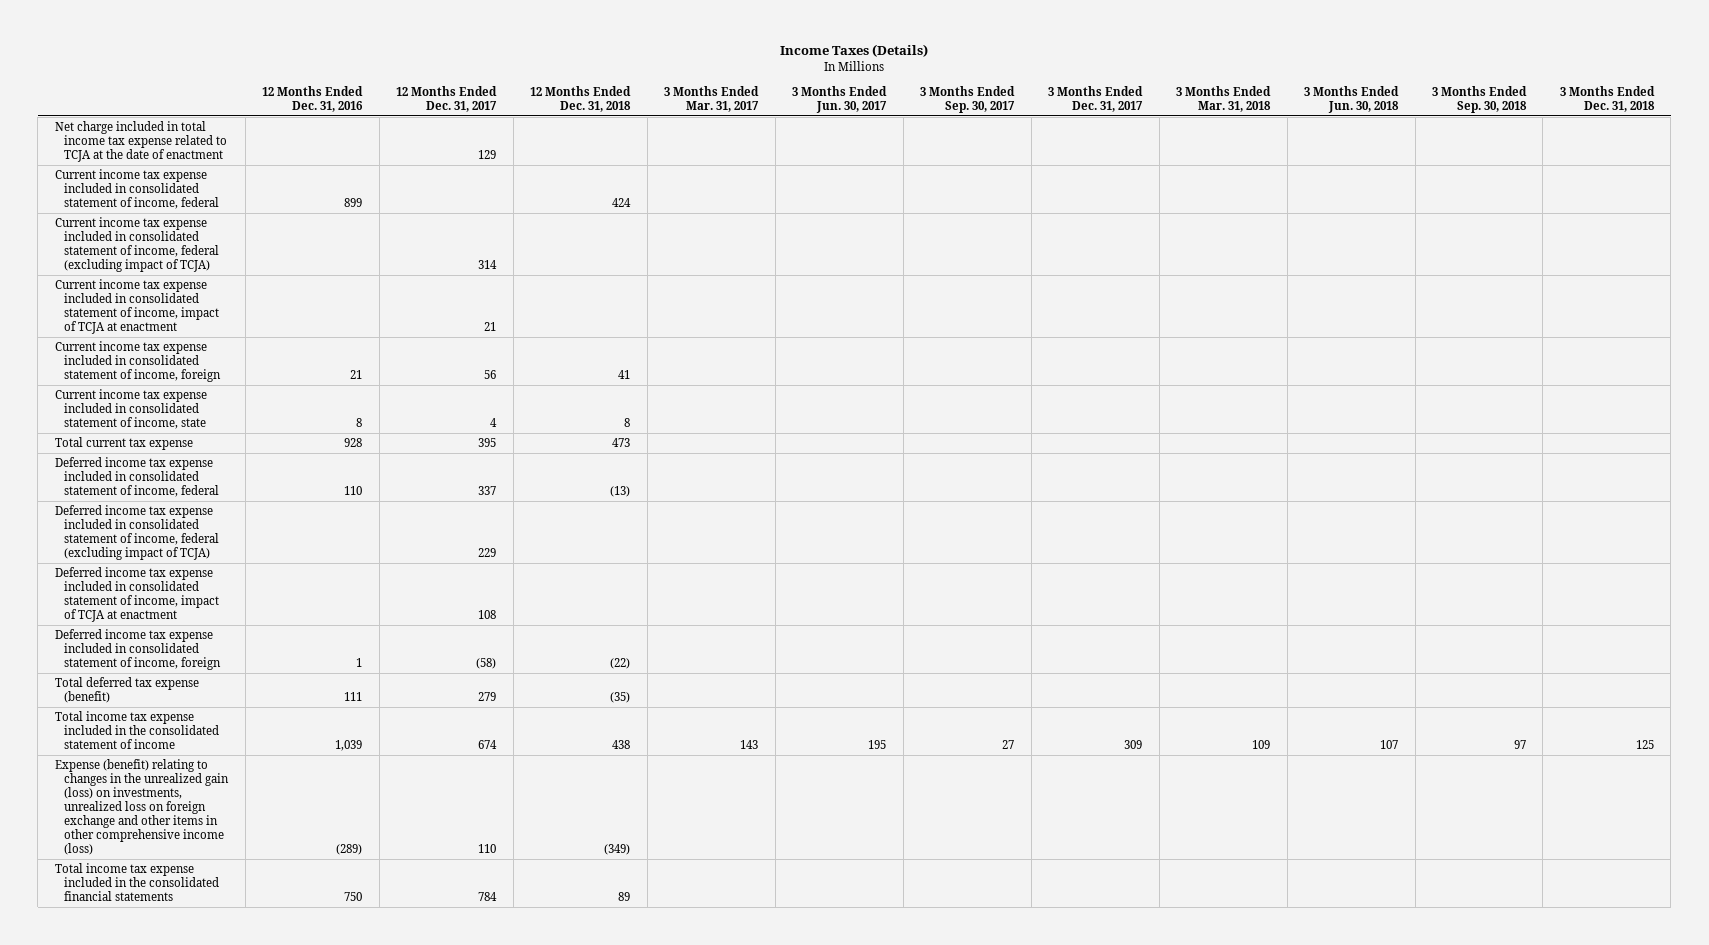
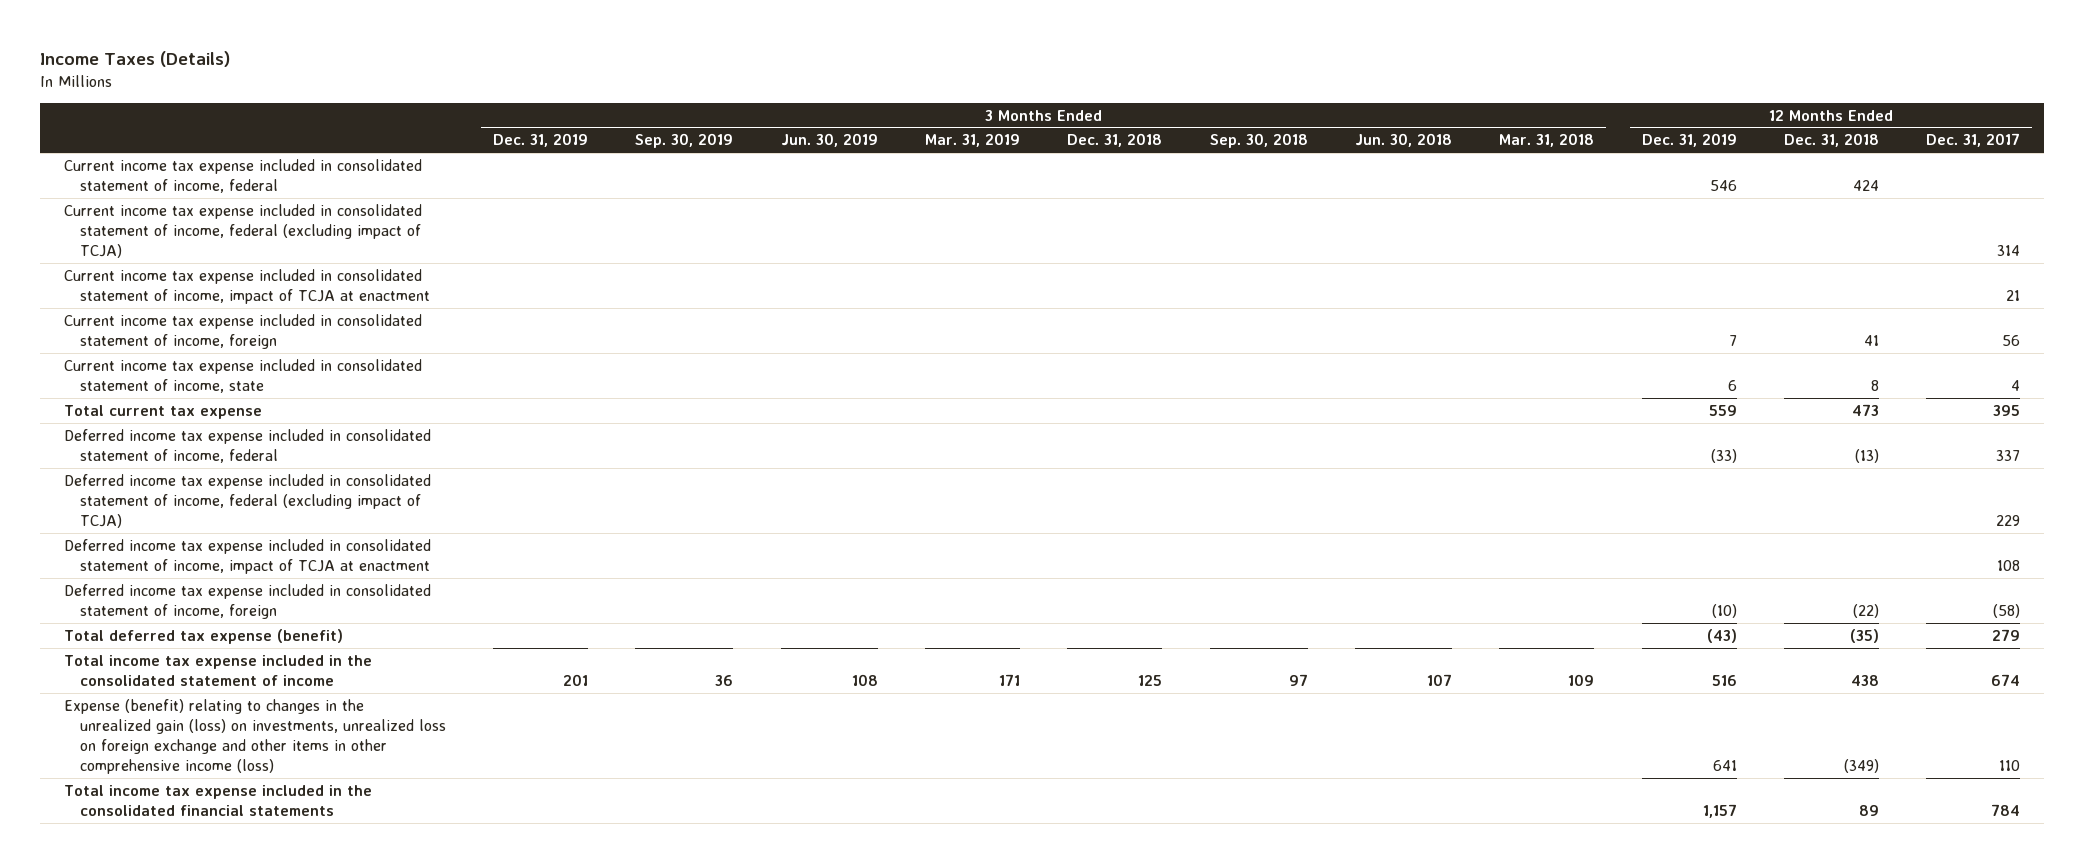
[262,86,364,113] 12 Months Ended Dec. 31, 2016 -> none
[664,86,760,113] 3 Months Ended Mar. 31, 2017 -> none
[792,86,888,114] 3 Months Ended Jun. 30, 2017 -> none
[920,86,1016,114] 3 Months Ended Sep. 30, 2017 -> none
[1048,86,1144,113] 3 Months Ended Dec. 31, 2017 -> none
none -> [493,133,589,148] Dec. 31, 2019
none -> [635,133,734,149] Sep. 30, 2019
none -> [780,133,878,148] Jun. 30, 2019
none -> [925,133,1021,148] Mar. 31, 2019
none -> [1641,133,1737,148] Dec. 31, 2019
[54,121,228,163] Net charge included in total income tax expense related to TCJA at the date of enactment -> none

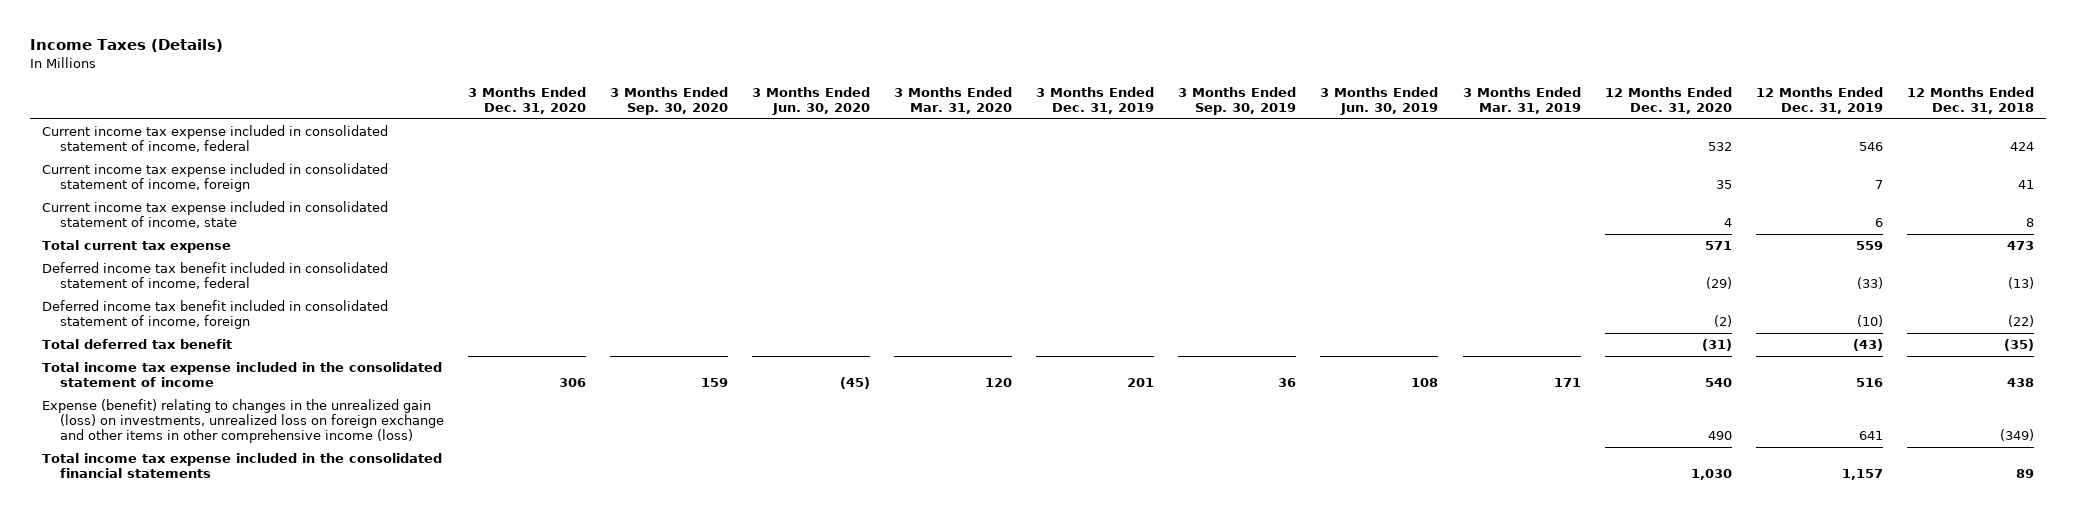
[1067,133,1163,148] Dec. 31, 2018 -> none
[1209,133,1308,149] Sep. 30, 2018 -> none
[1354,133,1452,148] Jun. 30, 2018 -> none
[1499,133,1595,148] Mar. 31, 2018 -> none
[1926,133,2021,148] Dec. 31, 2017 -> none
none -> [467,86,586,114] 3 Months Ended Dec. 31, 2020
none -> [609,86,728,115] 3 Months Ended Sep. 30, 2020
none -> [752,86,871,115] 3 Months Ended Jun. 30, 2020
none -> [894,86,1013,114] 3 Months Ended Mar. 31, 2020
none -> [1604,86,1732,114] 12 Months Ended Dec. 31, 2020
[63,203,422,259] Current income tax expense included in consolidated statement of income, federal (excluding impact of TCJA) -> none
[63,268,430,304] Current income tax expense included in consolidated statement of income, impact of TCJA at enactment -> none
[63,473,431,529] Deferred income tax expense included in consolidated statement of income, federal (excluding impact of TCJA) -> none
[63,538,431,574] Deferred income tax expense included in consolidated statement of income, impact of TCJA at enactment -> none
[63,428,431,463] Deferred income tax expense included in consolidated statement of income, federal -> [41,262,388,290] Deferred income tax benefit included in consolidated statement of income, federal
[63,583,431,619] Deferred income tax expense included in consolidated statement of income, foreign -> [41,300,388,330] Deferred income tax benefit included in consolidated statement of income, foreign
[63,628,343,644] Total deferred tax expense (benefit) -> [41,339,232,350] Total deferred tax benefit

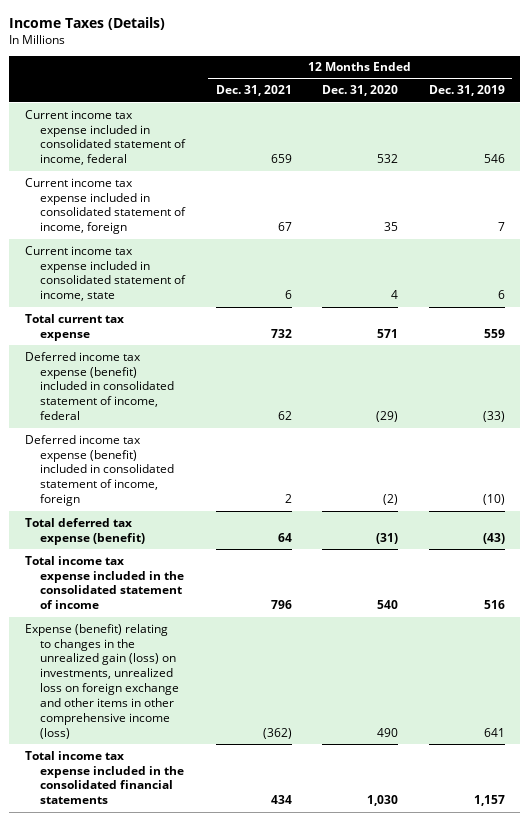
[467,86,586,114] 3 Months Ended Dec. 31, 2020 -> none
[609,86,728,115] 3 Months Ended Sep. 30, 2020 -> none
[752,86,871,115] 3 Months Ended Jun. 30, 2020 -> none
[894,86,1013,114] 3 Months Ended Mar. 31, 2020 -> none
[1036,86,1155,114] 3 Months Ended Dec. 31, 2019 -> none
[1178,86,1297,115] 3 Months Ended Sep. 30, 2019 -> none
[1320,86,1439,115] 3 Months Ended Jun. 30, 2019 -> none
[1462,86,1581,114] 3 Months Ended Mar. 31, 2019 -> none
[1906,86,2034,114] 12 Months Ended Dec. 31, 2018 -> none
none -> [215,85,292,97] Dec. 31, 2021
[41,262,388,290] Deferred income tax benefit included in consolidated statement of income, federal -> [24,351,175,421] Deferred income tax expense (benefit) included in consolidated statement of income, federal
[41,300,388,330] Deferred income tax benefit included in consolidated statement of income, foreign -> [24,434,175,507] Deferred income tax expense (benefit) included in consolidated statement of income, foreign
[41,339,232,350] Total deferred tax benefit -> [24,517,146,545] Total deferred tax expense (benefit)

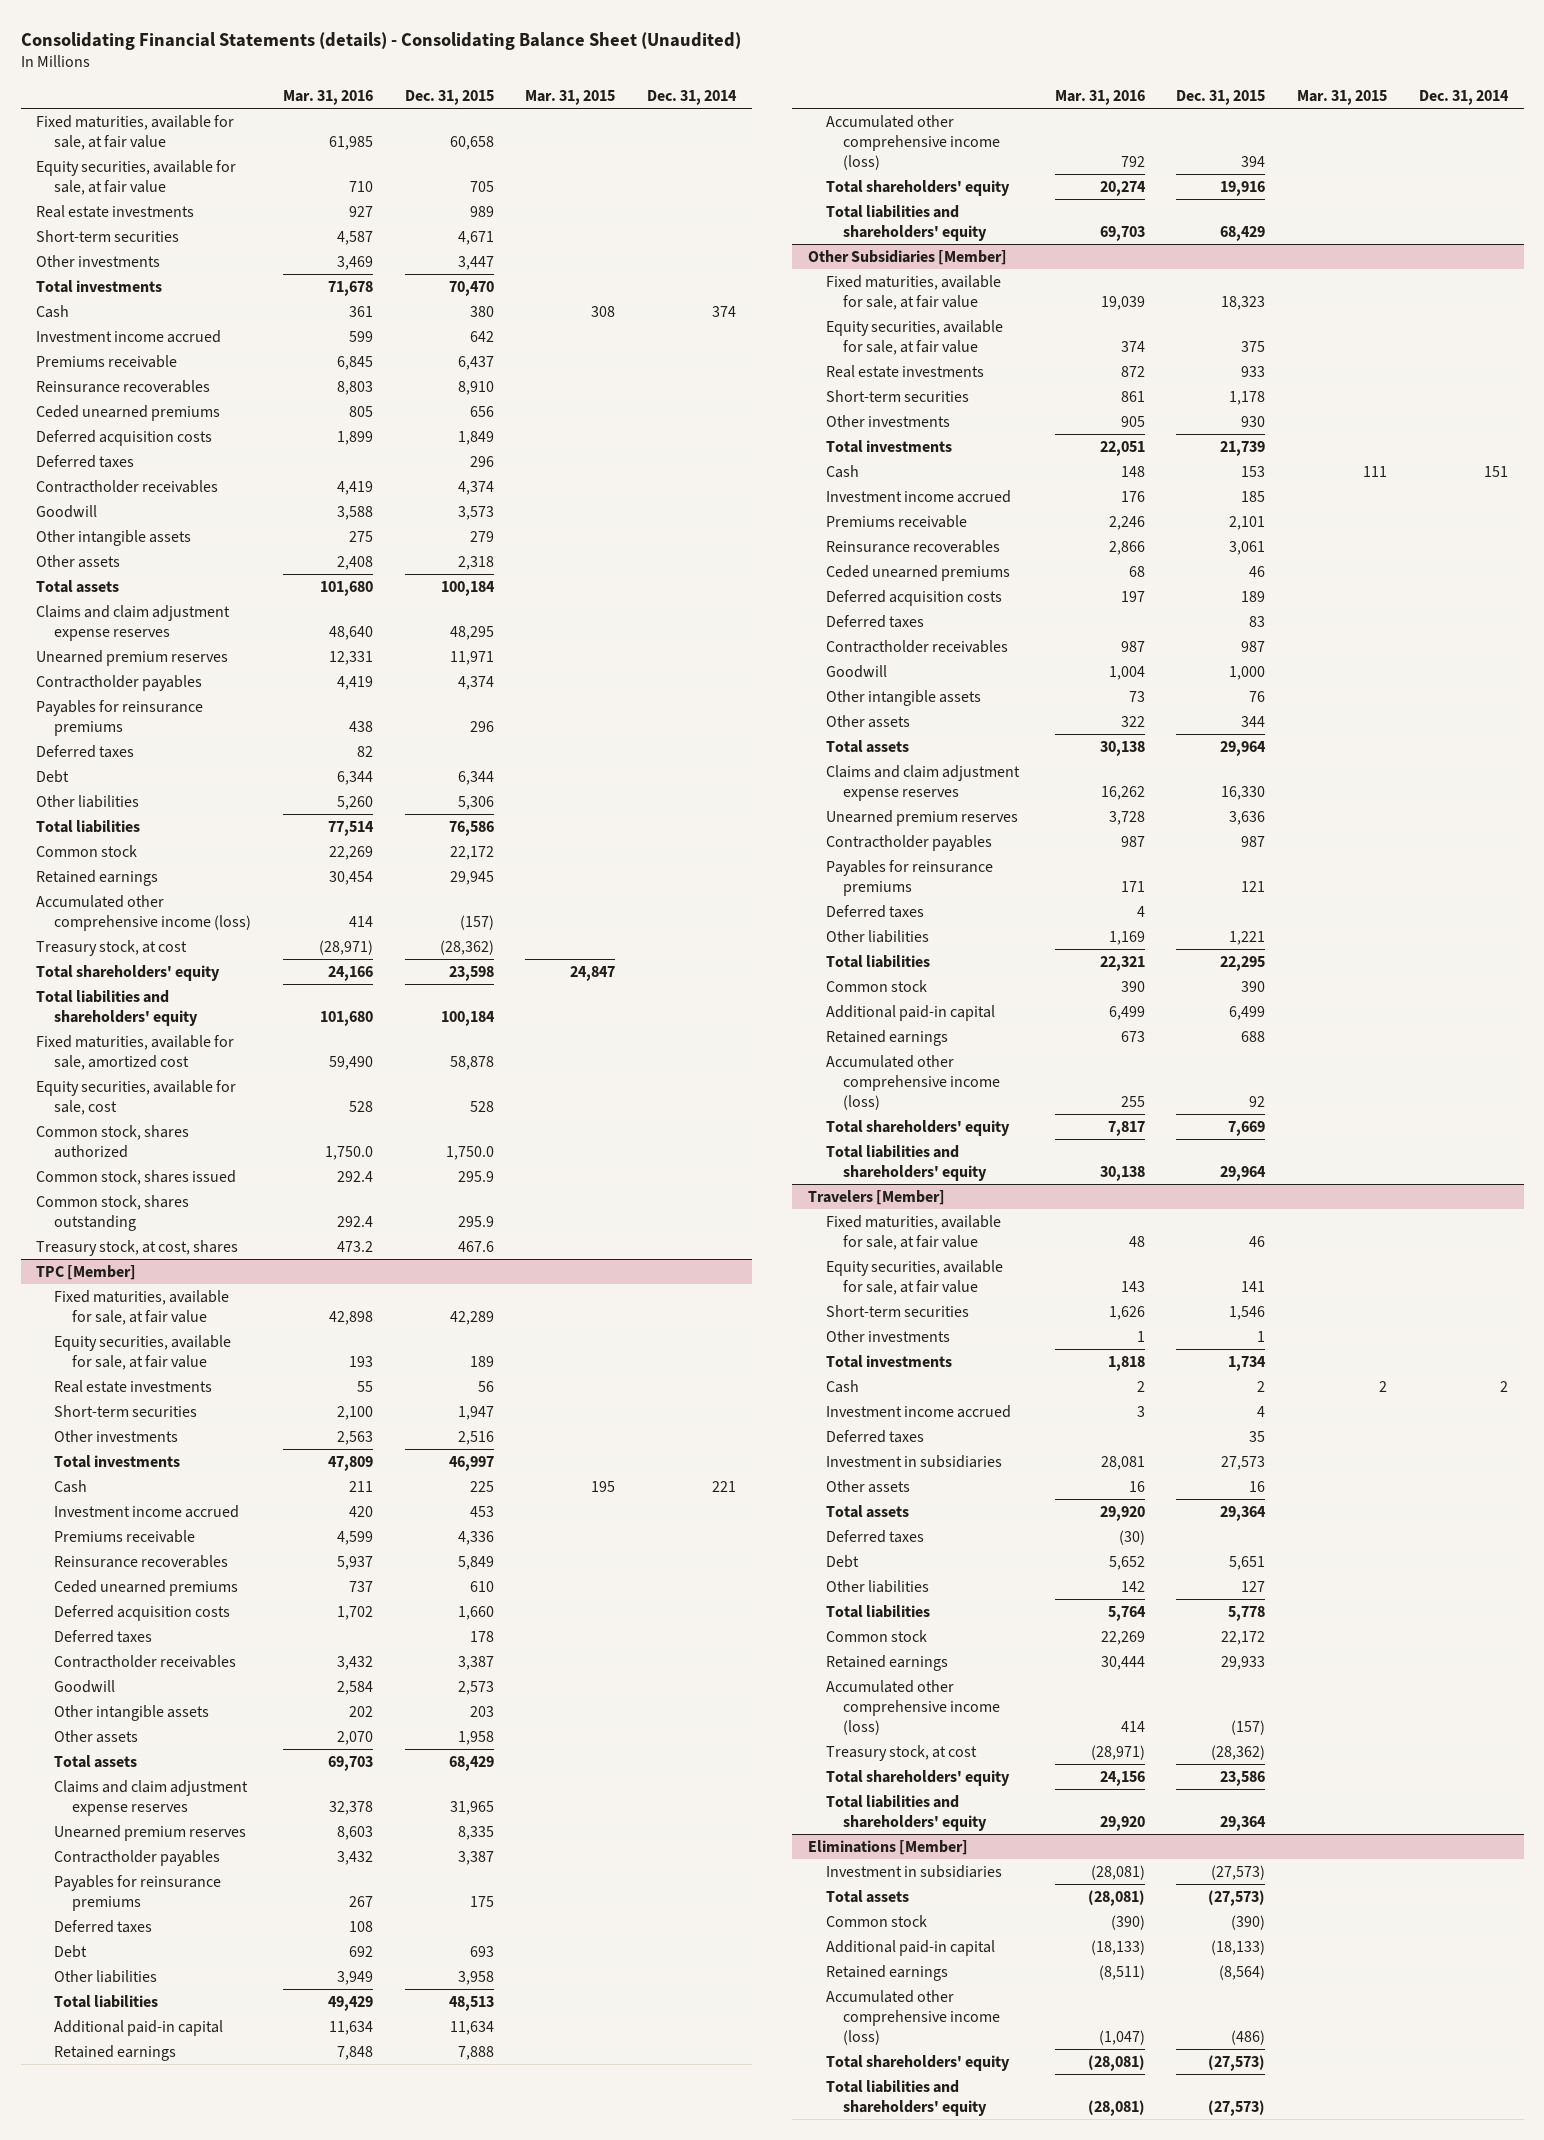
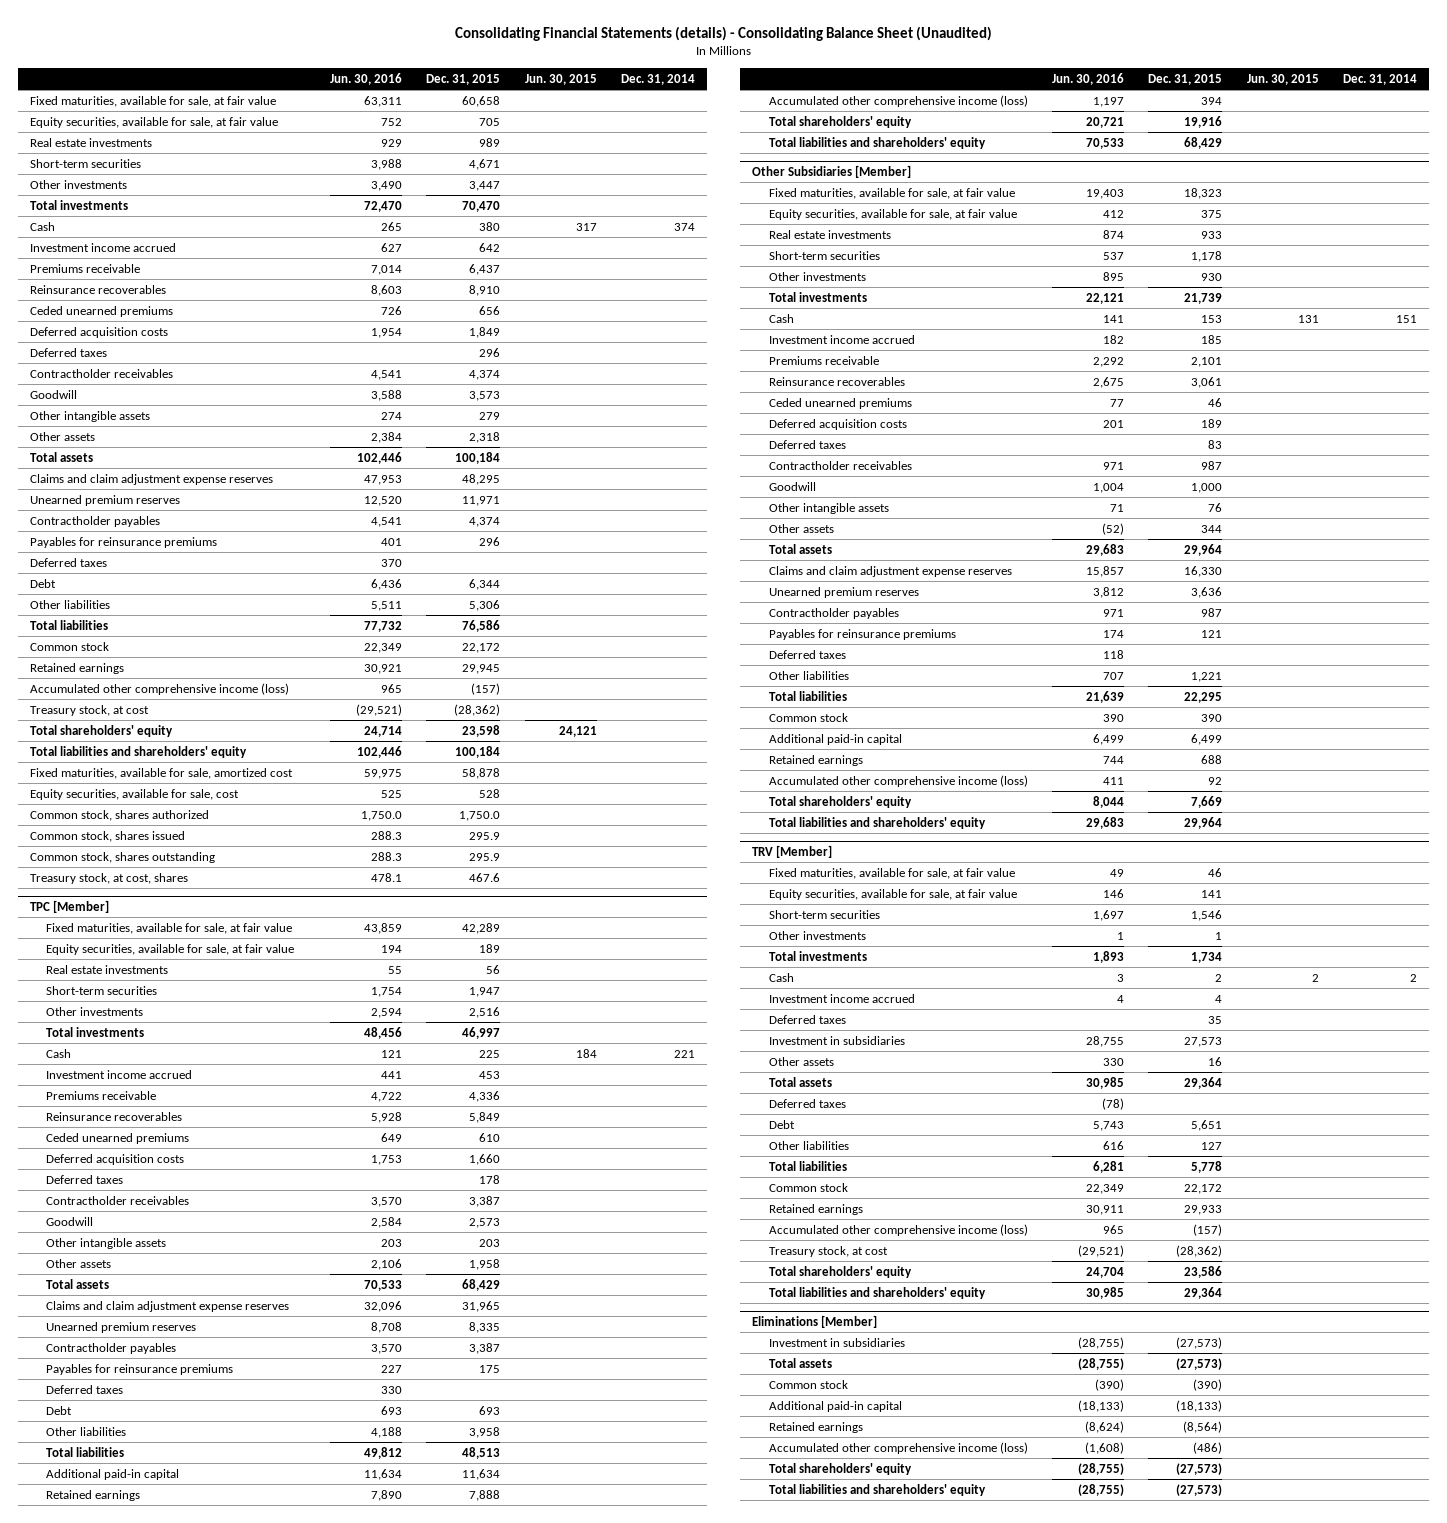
[282,90,373,106] Mar. 31, 2016 -> none
[525,90,616,106] Mar. 31, 2015 -> none
none -> [329,72,402,85] Jun. 30, 2016
none -> [524,73,597,85] Jun. 30, 2015
[808,1189,946,1205] Travelers [Member] -> [751,844,832,858] TRV [Member]

